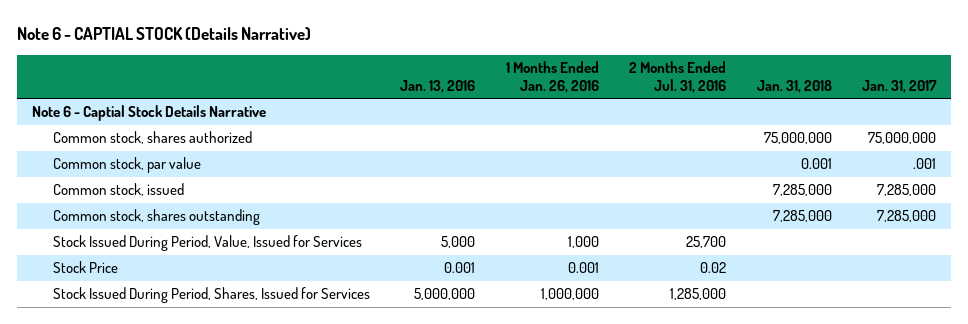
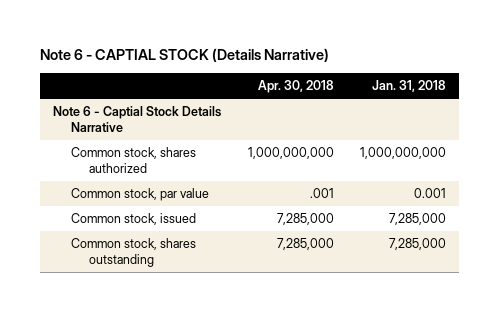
[400,79,476,93] Jan. 13, 2016 -> none
[505,61,599,93] 1 Months Ended Jan. 26, 2016 -> none
[629,61,727,93] 2 Months Ended Jul. 31, 2016 -> none
[862,79,938,93] Jan. 31, 2017 -> none
none -> [257,80,334,94] Apr. 30, 2018
[763,132,832,145] 75,000,000 -> [360,147,447,160] 1,000,000,000
[52,235,362,252] Stock Issued During Period, Value, Issued for Services -> none
[52,261,118,274] Stock Price -> none
[52,287,370,304] Stock Issued During Period, Shares, Issued for Services -> none

